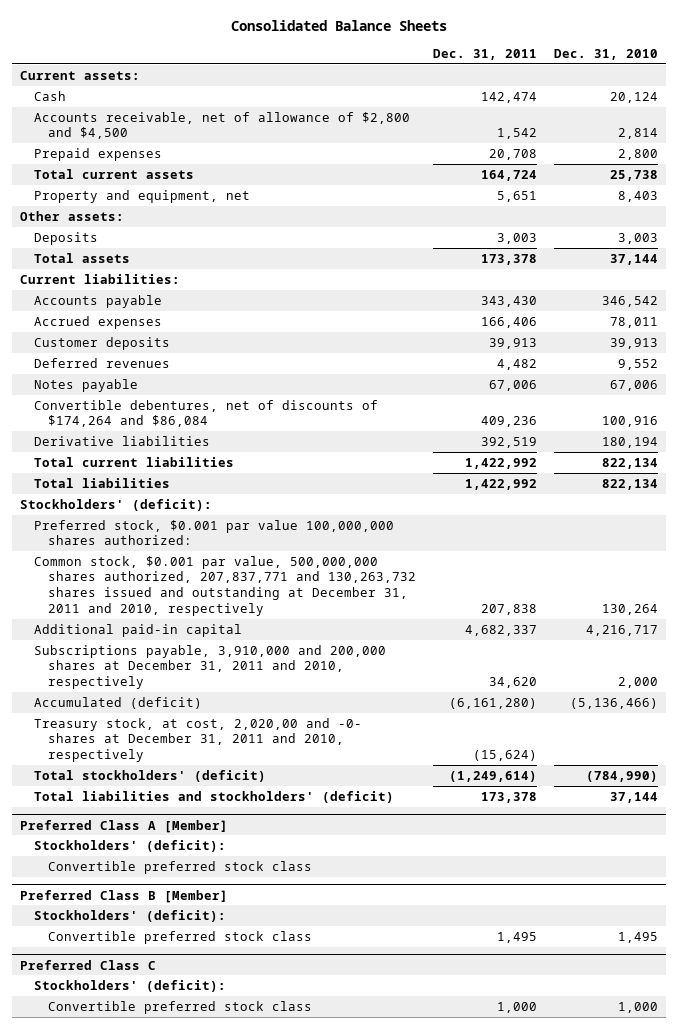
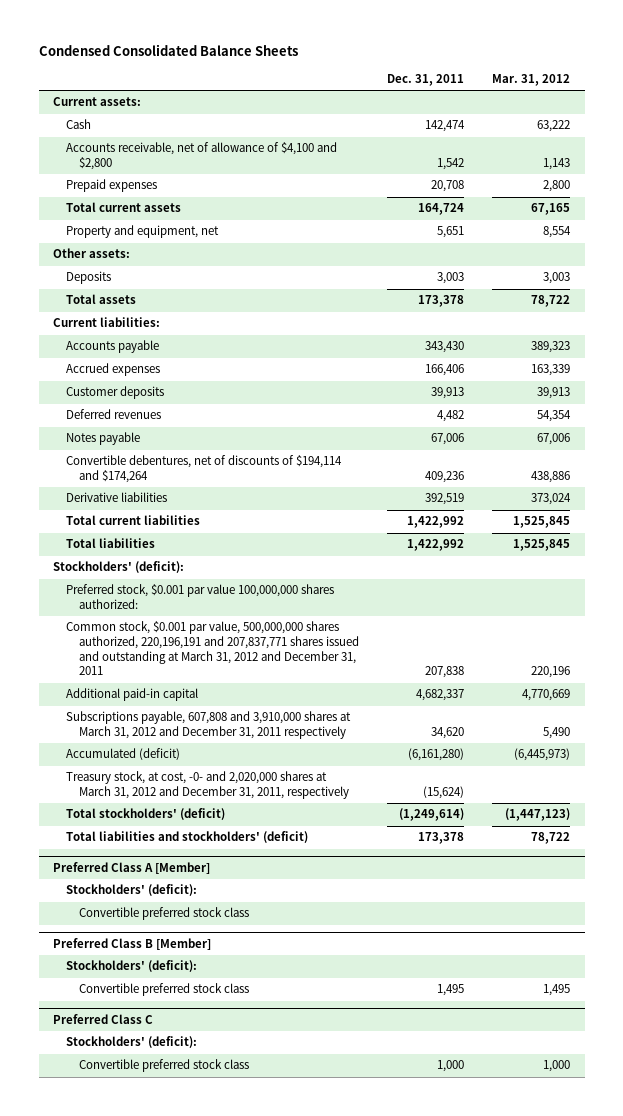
[231,20,448,32] Consolidated Balance Sheets -> [38,44,298,57] Condensed Consolidated Balance Sheets
[553,49,658,61] Dec. 31, 2010 -> none
none -> [492,74,571,87] Mar. 31, 2012
[34,111,411,140] Accounts receivable, net of allowance of $2,800 and $4,500 -> [65,142,337,171] Accounts receivable, net of allowance of $4,100 and $2,800
[34,399,379,428] Convertible debentures, net of discounts of $174,264 and $86,084 -> [65,455,342,484] Convertible debentures, net of discounts of $194,114 and $174,264
[34,555,417,616] Common stock, $0.001 par value, 500,000,000 shares authorized, 207,837,771 and 130,263,732 shares issued and outstanding at December 31, 2011 and 2010, respectively -> [65,621,359,676] Common stock, $0.001 par value, 500,000,000 shares authorized, 220,196,191 and 207,837,771 shares issued and outstanding at March 31, 2012 and December 31, 2011
[34,644,387,690] Subscriptions payable, 3,910,000 and 200,000 shares at December 31, 2011 and 2010, respectively -> [65,711,351,740] Subscriptions payable, 607,808 and 3,910,000 shares at March 31, 2012 and December 31, 2011 respectively
[34,717,363,763] Treasury stock, at cost, 2,020,00 and -0- shares at December 31, 2011 and 2010, respectively -> [65,771,349,800] Treasury stock, at cost, -0- and 2,020,000 shares at March 31, 2012 and December 31, 2011, respectively

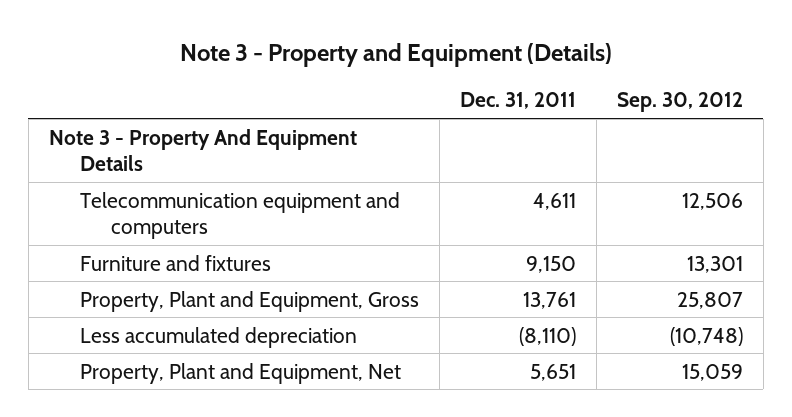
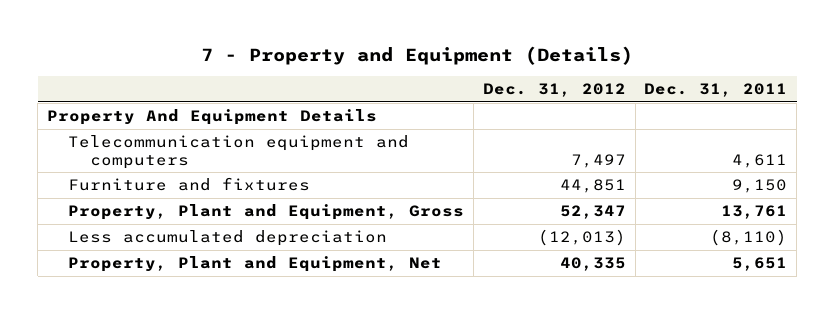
[179,42,612,67] Note 3 - Property and Equipment (Details) -> [201,45,634,65] 7 - Property and Equipment (Details)
[616,92,743,113] Sep. 30, 2012 -> none
none -> [482,83,626,98] Dec. 31, 2012
[48,128,357,172] Note 3 - Property And Equipment Details -> [46,109,377,126] Property And Equipment Details

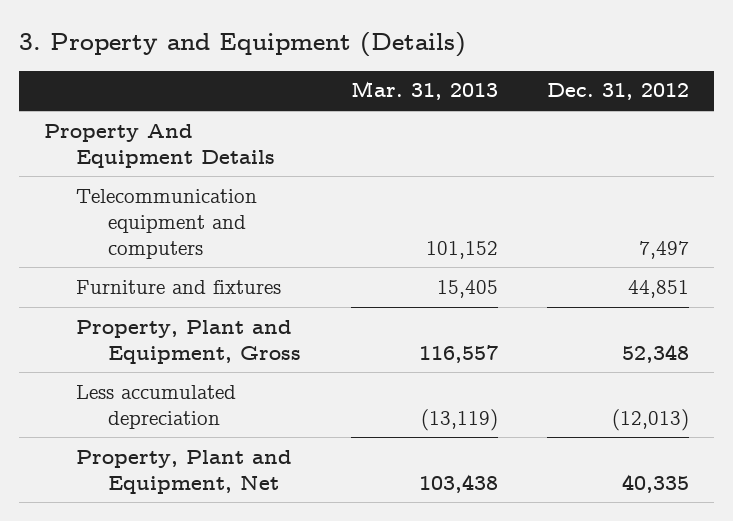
[201,45,634,65] 7 - Property and Equipment (Details) -> [18,32,466,58] 3. Property and Equipment (Details)
[644,83,788,98] Dec. 31, 2011 -> none
none -> [350,81,498,101] Mar. 31, 2013
[559,205,626,220] 52,347 -> [622,343,690,363] 52,348

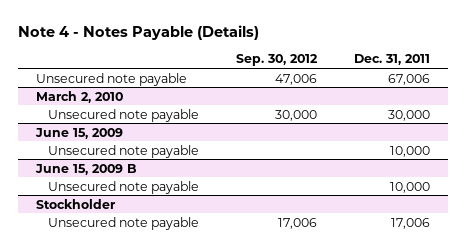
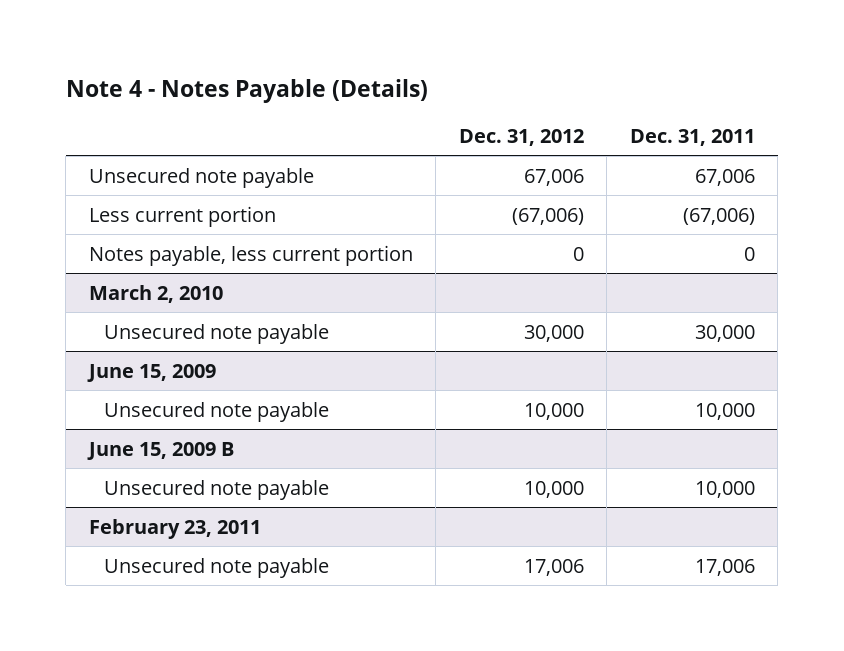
[235,54,318,67] Sep. 30, 2012 -> none
none -> [458,128,584,146] Dec. 31, 2012
none -> [88,205,276,227] Less current portion
none -> [88,244,413,266] Notes payable, less current portion
[36,198,117,209] Stockholder -> none
none -> [88,518,261,539] February 23, 2011

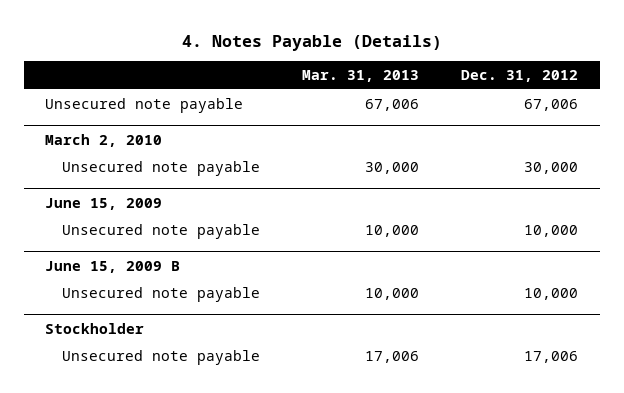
[65,78,428,103] Note 4 - Notes Payable (Details) -> [181,34,442,51] 4. Notes Payable (Details)
[629,128,755,146] Dec. 31, 2011 -> none
none -> [302,70,420,83] Mar. 31, 2013
[88,205,276,227] Less current portion -> none
[88,244,413,266] Notes payable, less current portion -> none
[88,518,261,539] February 23, 2011 -> none
none -> [45,322,145,334] Stockholder

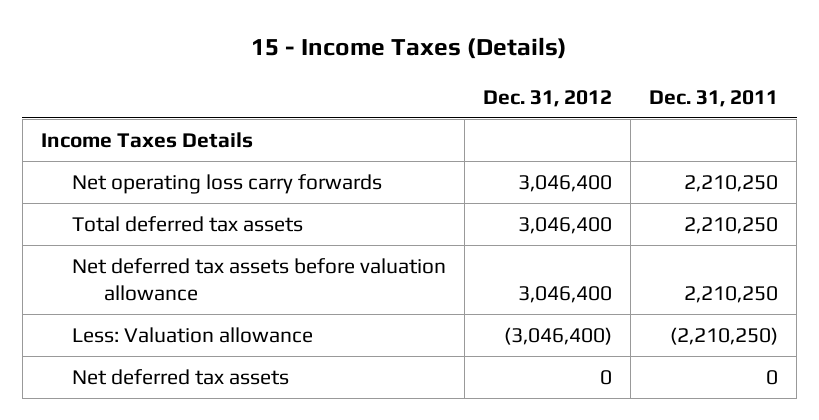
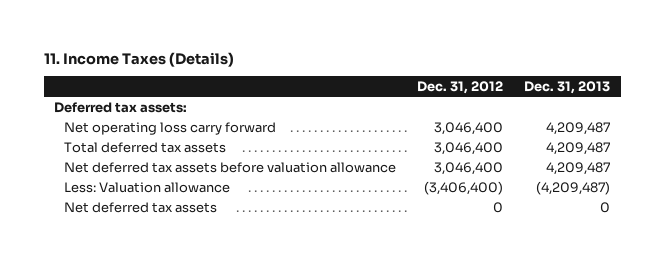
[251,37,568,60] 15 - Income Taxes (Details) -> [43,51,234,67] 11. Income Taxes (Details)
[649,89,779,107] Dec. 31, 2011 -> none
none -> [524,80,611,94] Dec. 31, 2013
[40,131,253,148] Income Taxes Details -> none
none -> [54,101,188,113] Deferred tax assets:
[72,173,383,194] Net operating loss carry forwards -> [64,121,277,135] Net operating loss carry forward
[504,326,613,345] (3,046,400) -> [424,180,504,195] (3,406,400)

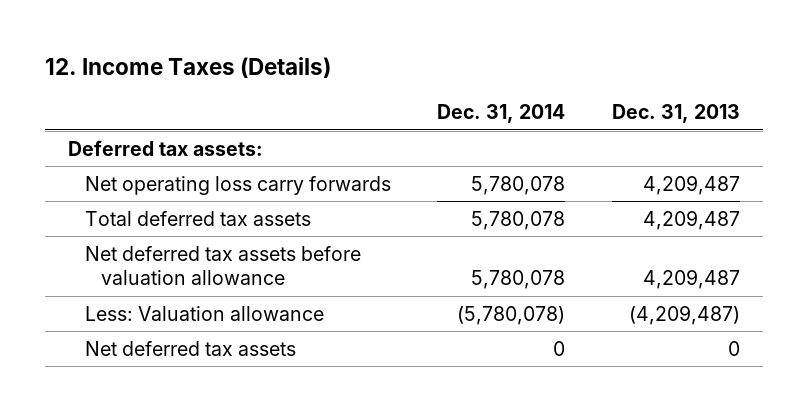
[43,51,234,67] 11. Income Taxes (Details) -> [45,57,332,79] 12. Income Taxes (Details)
[417,80,504,94] Dec. 31, 2012 -> none
none -> [437,104,566,124] Dec. 31, 2014
[64,121,277,135] Net operating loss carry forward -> [84,175,391,195] Net operating loss carry forwards

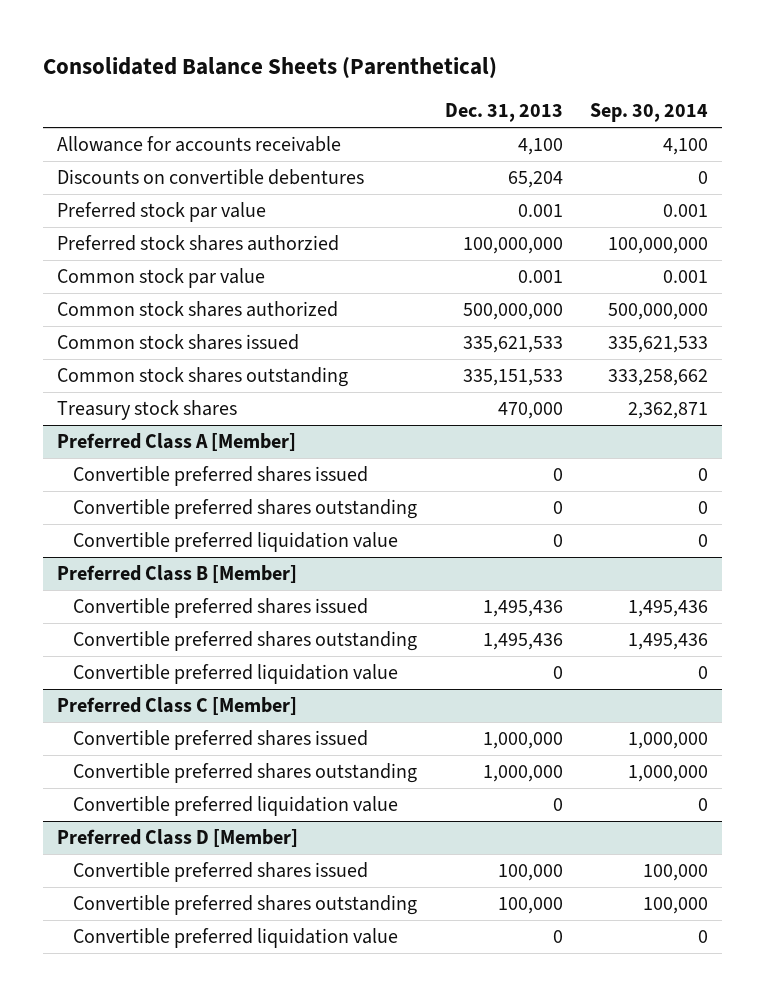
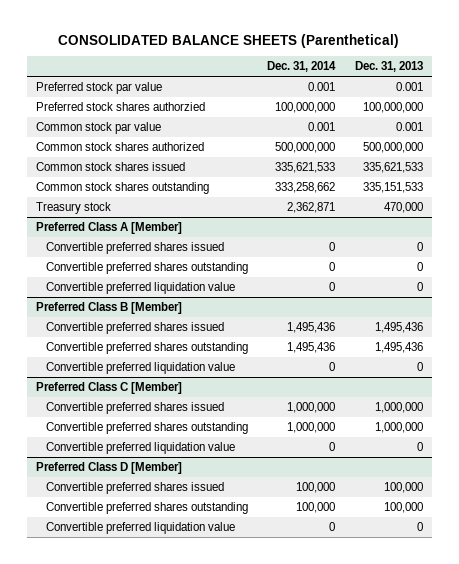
[42,57,497,80] Consolidated Balance Sheets (Parenthetical) -> [58,33,400,48] CONSOLIDATED BALANCE SHEETS (Parenthetical)
[589,103,708,123] Sep. 30, 2014 -> none
none -> [267,61,337,73] Dec. 31, 2014
[56,136,341,153] Allowance for accounts receivable -> none
[56,169,364,186] Discounts on convertible debentures -> none
[56,400,237,421] Treasury stock shares -> [36,201,112,214] Treasury stock

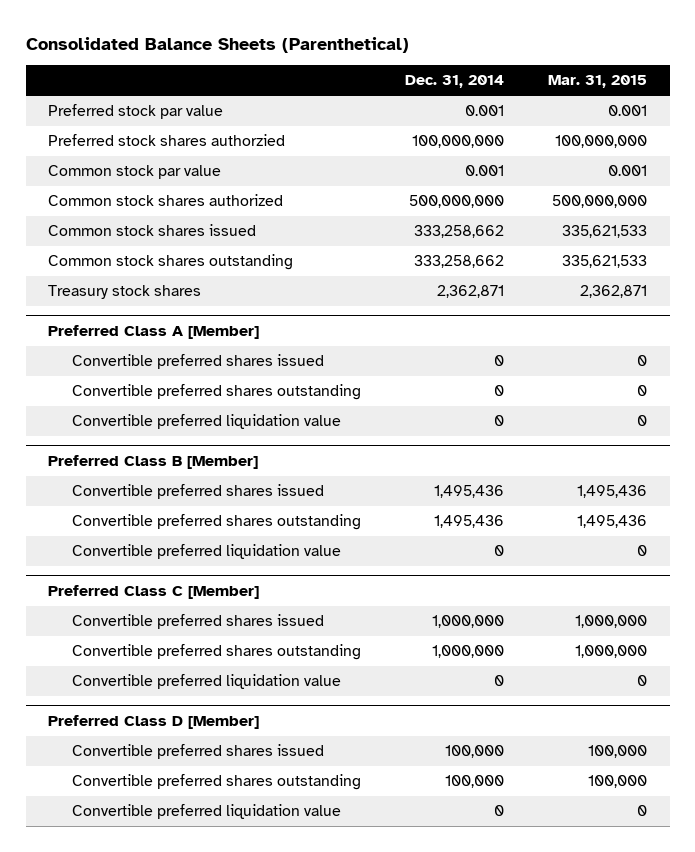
[58,33,400,48] CONSOLIDATED BALANCE SHEETS (Parenthetical) -> [25,36,409,53] Consolidated Balance Sheets (Parenthetical)
[354,61,423,73] Dec. 31, 2013 -> none
none -> [548,75,648,89] Mar. 31, 2015
[275,161,336,173] 335,621,533 -> [414,225,505,239] 333,258,662
[36,201,112,214] Treasury stock -> [48,285,202,300] Treasury stock shares

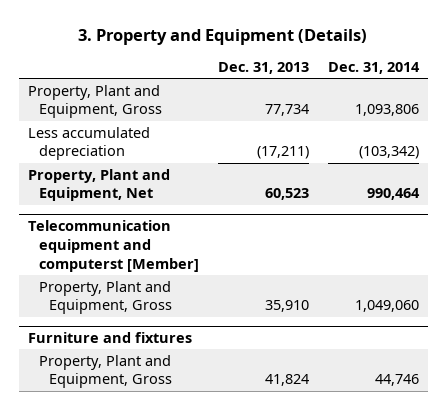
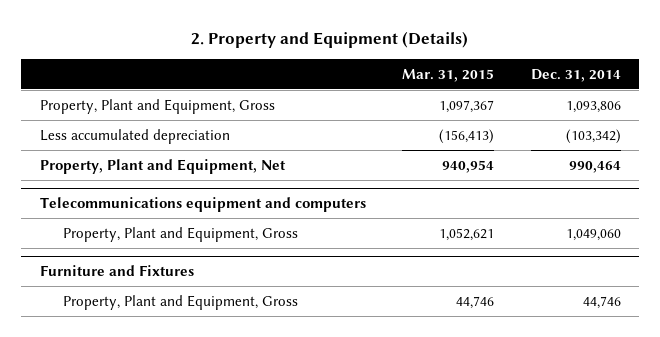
[78,29,368,46] 3. Property and Equipment (Details) -> [191,31,469,49] 2. Property and Equipment (Details)
[217,62,309,75] Dec. 31, 2013 -> none
none -> [402,68,495,82] Mar. 31, 2015
[28,220,199,272] Telecommunication equipment and computerst [Member] -> [39,197,366,213] Telecommunications equipment and computers
[28,332,193,344] Furniture and fixtures -> [39,265,194,277] Furniture and Fixtures

